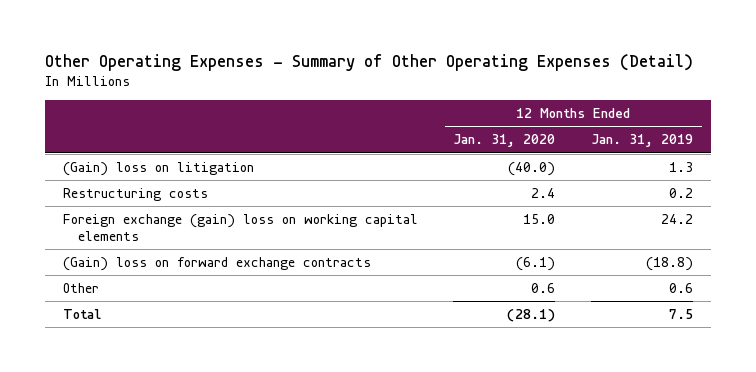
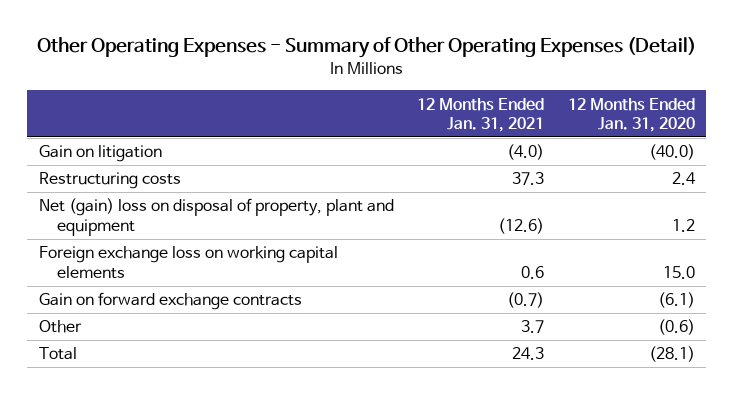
[591,134,694,148] Jan. 31, 2019 -> none
none -> [417,97,545,133] 12 Months Ended Jan. 31, 2021
[62,162,254,177] (Gain) loss on litigation -> [38,145,162,163] Gain on litigation
none -> [38,198,394,236] Net (gain) loss on disposal of property, plant and equipment
[62,214,418,241] Foreign exchange (gain) loss on working capital elements -> [38,246,338,279] Foreign exchange loss on working capital elements
[62,257,371,272] (Gain) loss on forward exchange contracts -> [38,292,302,311] Gain on forward exchange contracts
[531,283,556,294] 0.6 -> [657,319,695,336] (0.6)

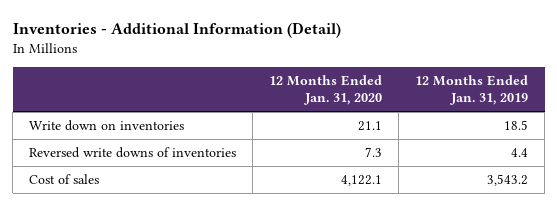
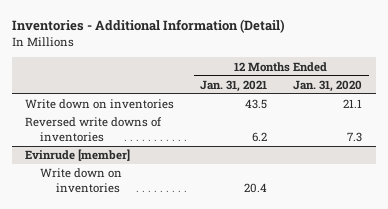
[415,74,529,106] 12 Months Ended Jan. 31, 2019 -> none
none -> [200,79,268,92] Jan. 31, 2021
[29,173,100,184] Cost of sales -> none
none -> [25,149,131,162] Evinrude [member]
none -> [40,168,123,193] Write down on inventories

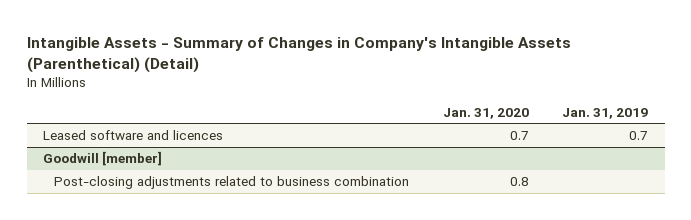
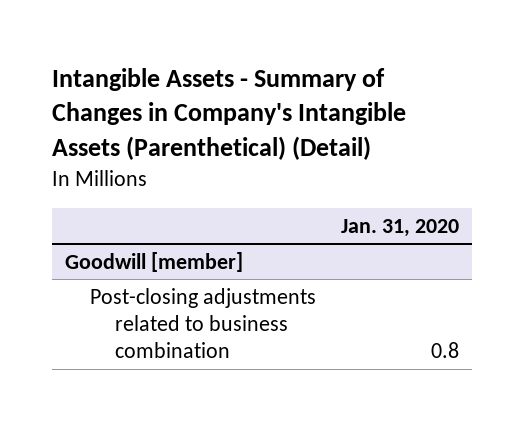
[561,107,648,119] Jan. 31, 2019 -> none
[43,130,224,141] Leased software and licences -> none

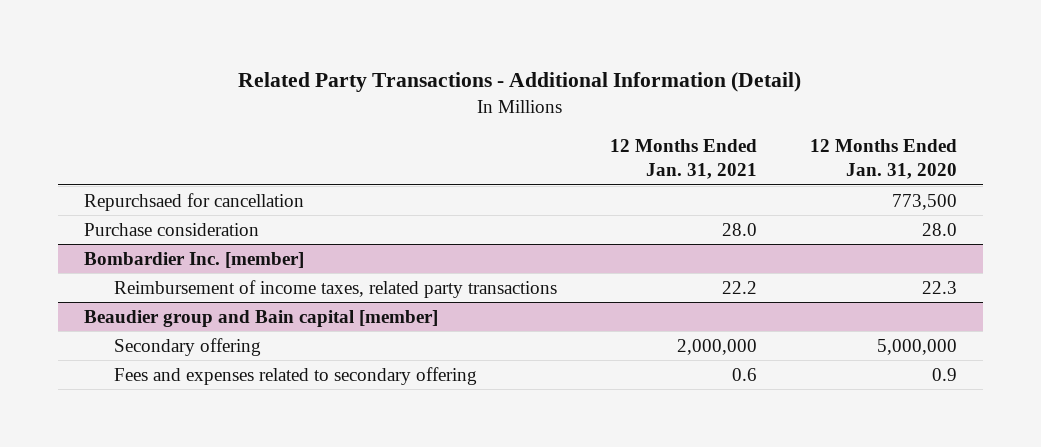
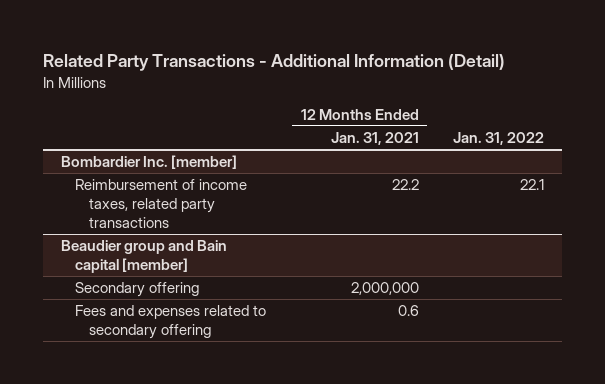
[809,139,957,180] 12 Months Ended Jan. 31, 2020 -> none
none -> [453,132,545,146] Jan. 31, 2022
[84,192,305,211] Repurchsaed for cancellation -> none
[84,222,260,236] Purchase consideration -> none

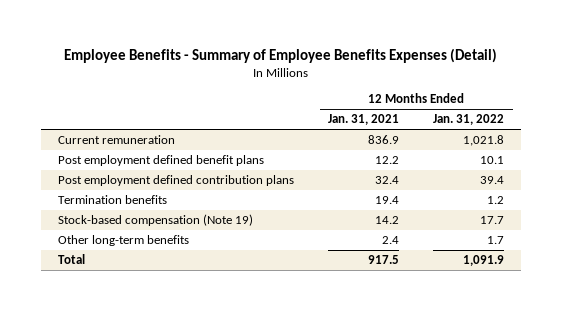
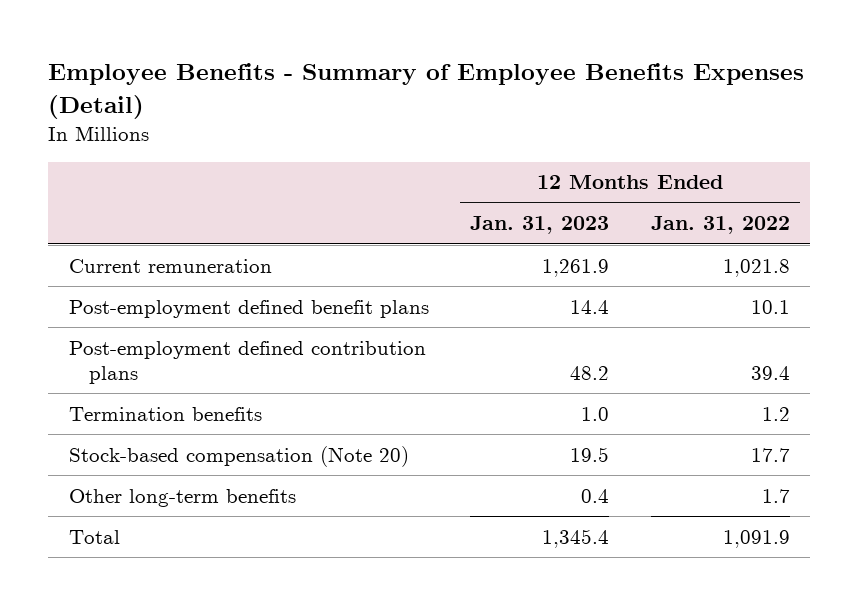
[328,114,400,126] Jan. 31, 2021 -> none
none -> [470,216,610,235] Jan. 31, 2023
[57,155,264,167] Post employment defined benefit plans -> [68,299,429,318] Post-employment defined benefit plans
[57,175,294,187] Post employment defined contribution plans -> [68,340,426,384] Post-employment defined contribution plans
[57,214,253,227] Stock-based compensation (Note 19) -> [68,445,409,467] Stock-based compensation (Note 20)

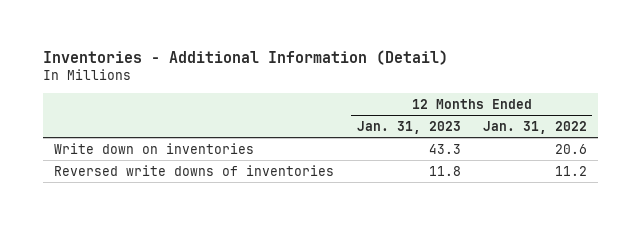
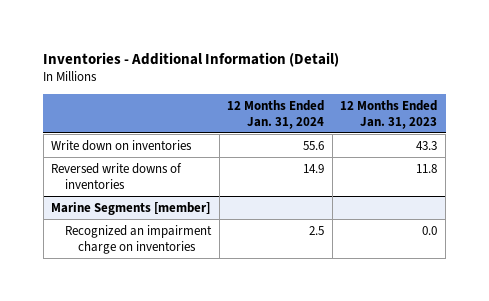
[482,120,587,134] Jan. 31, 2022 -> none
none -> [227,100,325,129] 12 Months Ended Jan. 31, 2024
none -> [51,201,211,215] Marine Segments [member]
none -> [64,224,212,254] Recognized an impairment charge on inventories

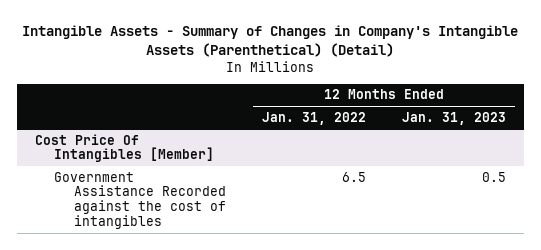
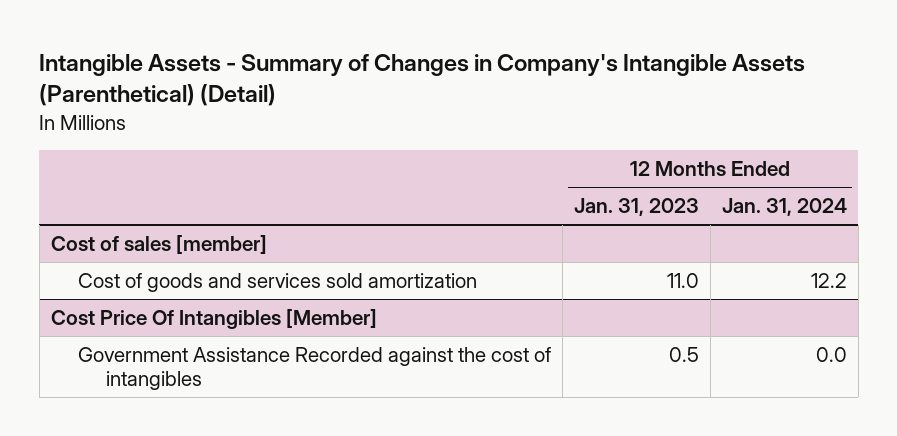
[261,111,366,125] Jan. 31, 2022 -> none
none -> [721,198,847,217] Jan. 31, 2024
none -> [50,234,267,254] Cost of sales [member]
none -> [78,272,478,292] Cost of goods and services sold amortization

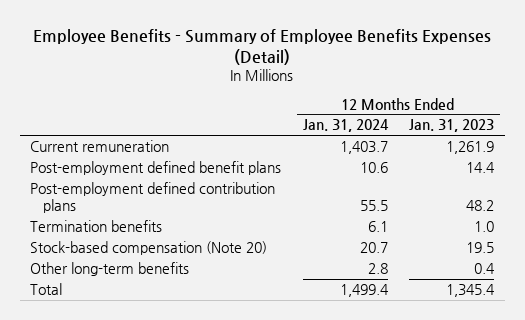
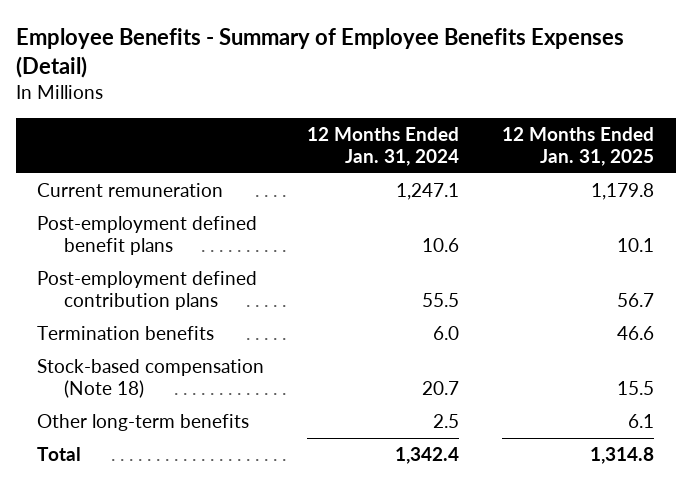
[409,119,495,133] Jan. 31, 2023 -> none
none -> [502,127,655,167] 12 Months Ended Jan. 31, 2025
[339,141,388,155] 1,403.7 -> [396,183,460,201] 1,247.1
[367,221,388,233] 6.1 -> [433,326,460,341] 6.0
[30,241,268,256] Stock-based compensation (Note 20) -> [37,359,265,399] Stock-based compensation (Note 18)
[367,263,388,275] 2.8 -> [433,414,460,429] 2.5
[339,284,389,298] 1,499.4 -> [395,447,460,465] 1,342.4

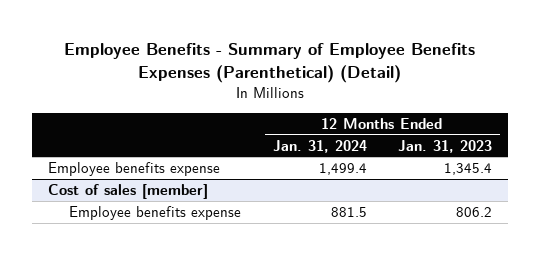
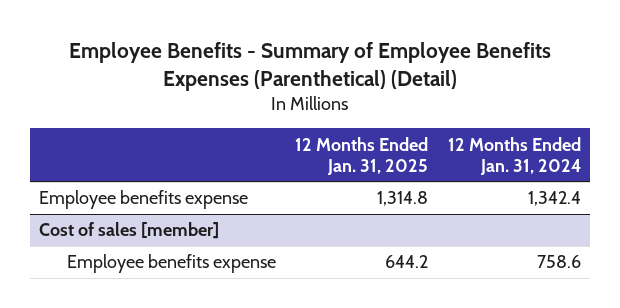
[398,139,493,153] Jan. 31, 2023 -> none
none -> [295,136,429,175] 12 Months Ended Jan. 31, 2025
[318,163,367,176] 1,499.4 -> [527,191,581,207] 1,342.4
[330,207,367,218] 881.5 -> [536,255,581,269] 758.6

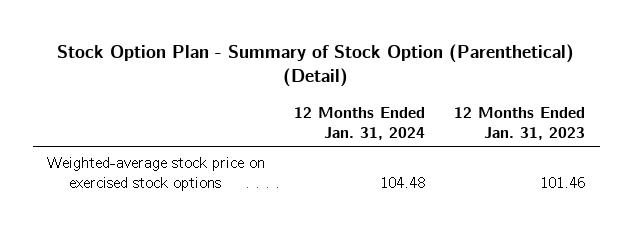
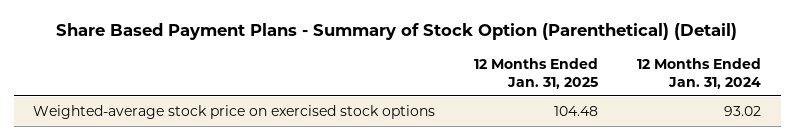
[57,43,575,88] Stock Option Plan - Summary of Stock Option (Parenthetical) (Detail) -> [56,22,738,40] Share Based Payment Plans - Summary of Stock Option (Parenthetical) (Detail)
[454,107,586,140] 12 Months Ended Jan. 31, 2023 -> none
none -> [474,58,599,89] 12 Months Ended Jan. 31, 2025
[380,176,426,188] 104.48 -> [724,106,762,117] 93.02

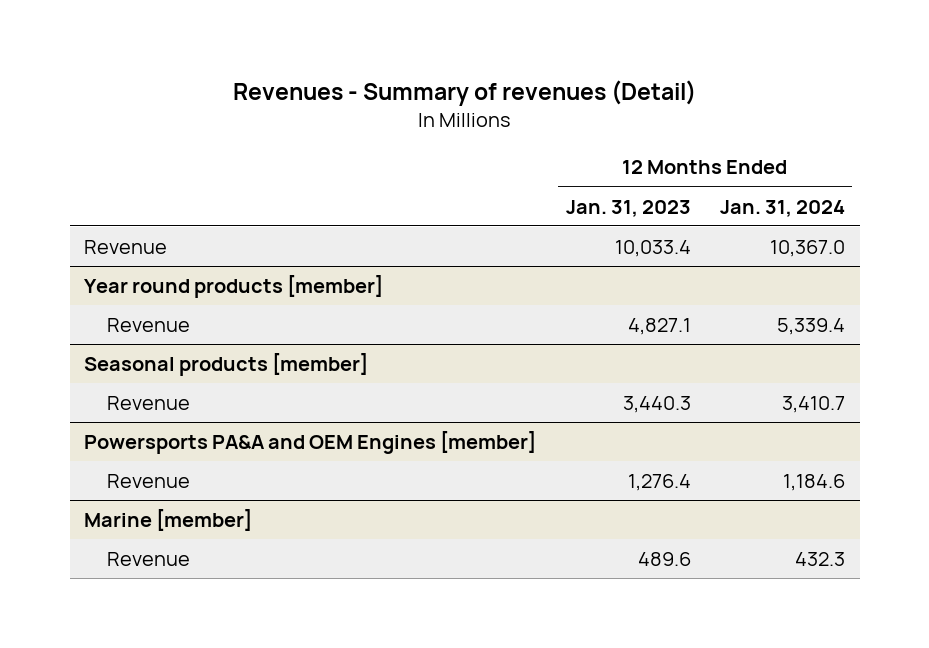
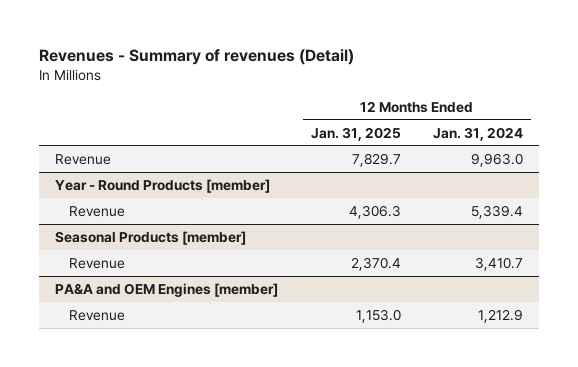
[565,199,691,217] Jan. 31, 2023 -> none
none -> [310,126,401,141] Jan. 31, 2025
[769,239,845,257] 10,367.0 -> [470,152,523,167] 9,963.0
[84,274,384,298] Year round products [member] -> [55,178,271,193] Year - Round Products [member]
[84,352,369,376] Seasonal products [member] -> [55,230,247,245] Seasonal Products [member]
[84,508,253,531] Marine [member] -> none
[107,551,191,566] Revenue -> none
[84,430,537,454] Powersports PA&A and OEM Engines [member] -> [55,282,279,297] PA&A and OEM Engines [member]
[782,473,845,491] 1,184.6 -> [477,308,523,323] 1,212.9

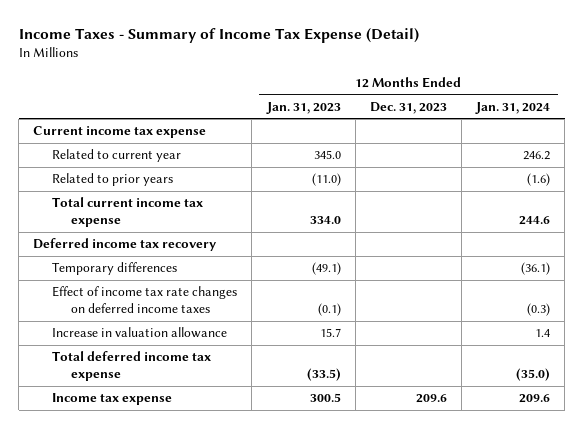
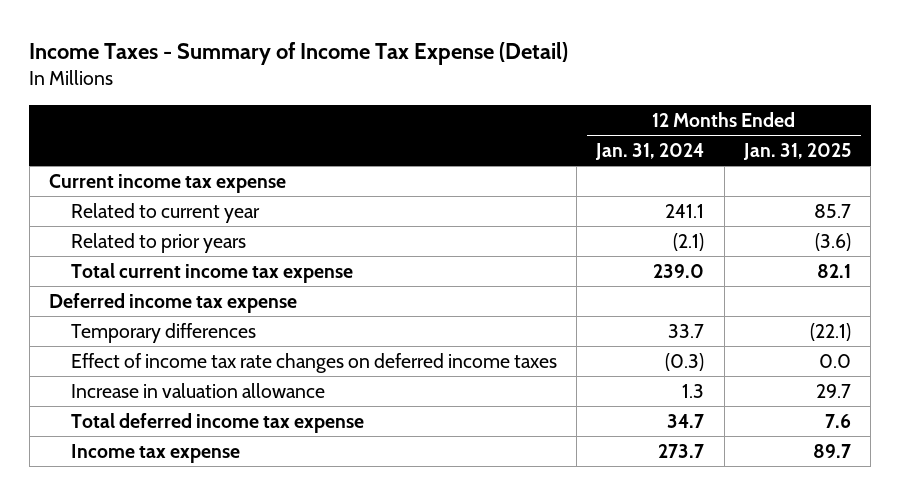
[265,101,341,114] Jan. 31, 2023 -> none
[369,101,447,114] Dec. 31, 2023 -> none
none -> [742,142,851,160] Jan. 31, 2025
[523,151,551,161] 246.2 -> [665,203,705,218] 241.1
[527,173,551,187] (1.6) -> [673,232,705,251] (2.1)
[519,215,551,225] 244.6 -> [653,263,705,278] 239.0
[33,238,217,252] Deferred income tax recovery -> [49,292,298,313] Deferred income tax expense
[521,262,551,276] (36.1) -> [668,323,705,338] 33.7
[535,329,551,338] 1.4 -> [682,383,705,398] 1.3
[516,367,551,381] (35.0) -> [667,413,705,428] 34.7
[519,394,551,404] 209.6 -> [658,443,705,458] 273.7

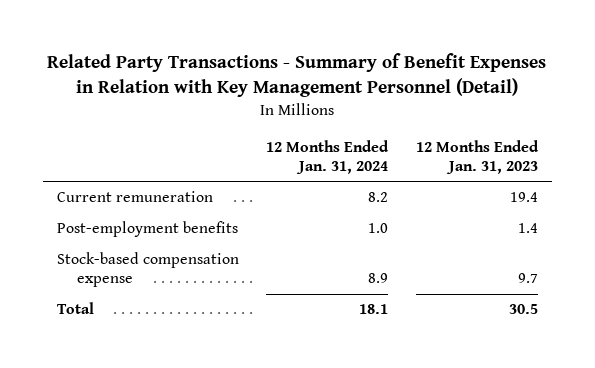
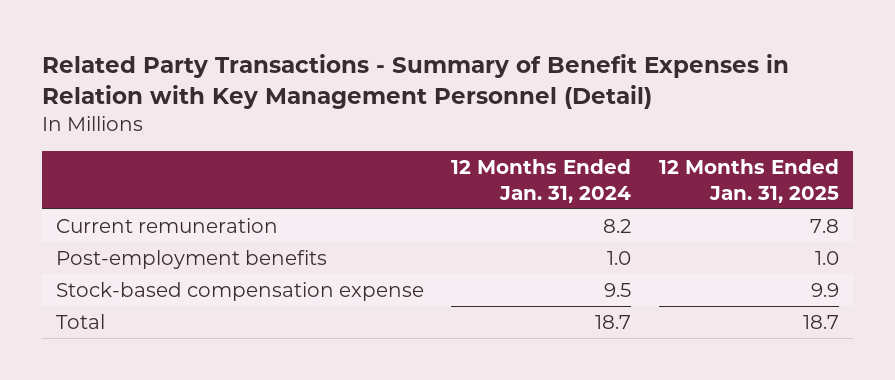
[416,139,540,174] 12 Months Ended Jan. 31, 2023 -> none
none -> [658,159,839,204] 12 Months Ended Jan. 31, 2025
[368,273,389,284] 8.9 -> [604,282,632,297] 9.5
[359,304,389,315] 18.1 -> [595,314,632,329] 18.7

